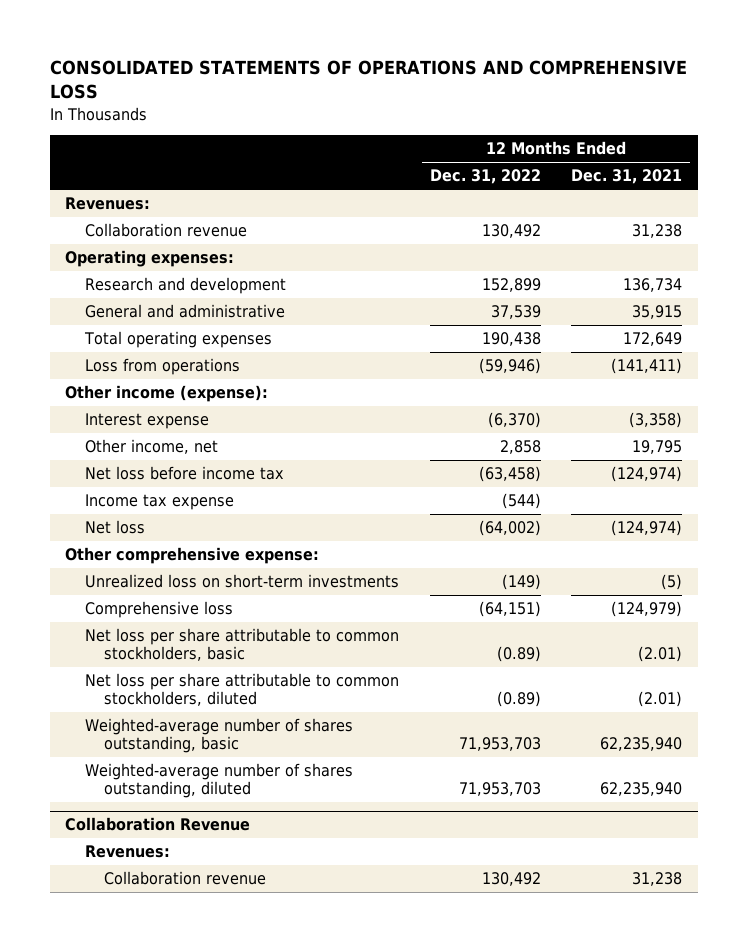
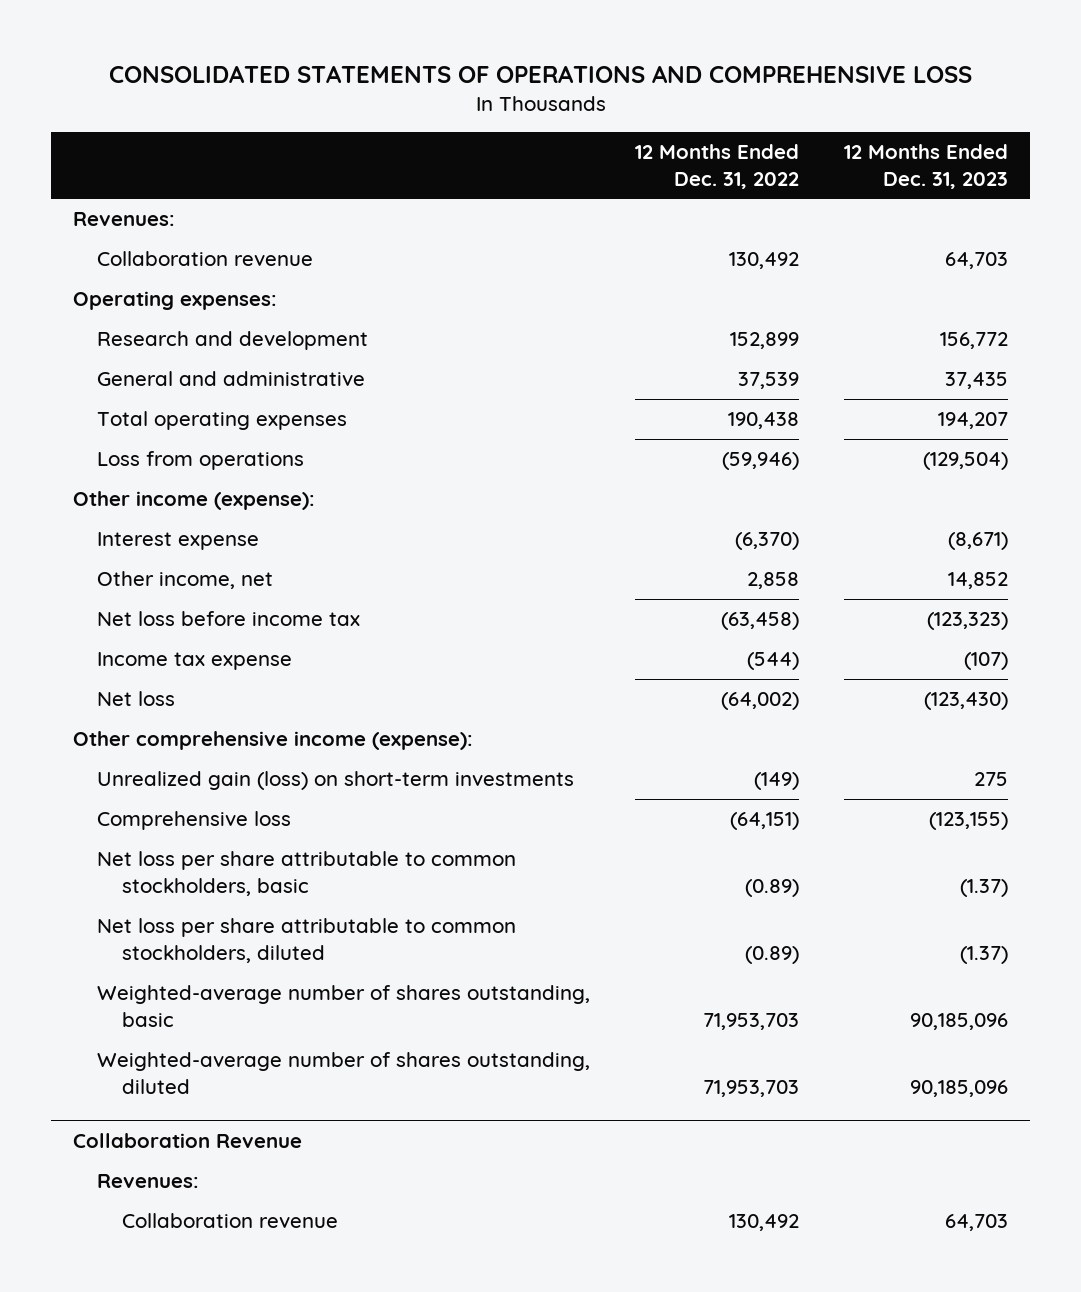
[571,169,683,185] Dec. 31, 2021 -> none
none -> [844,143,1009,189] 12 Months Ended Dec. 31, 2023
[65,547,320,565] Other comprehensive expense: -> [73,731,474,751] Other comprehensive income (expense):
[84,574,399,589] Unrealized loss on short-term investments -> [97,771,575,791] Unrealized gain (loss) on short-term investments

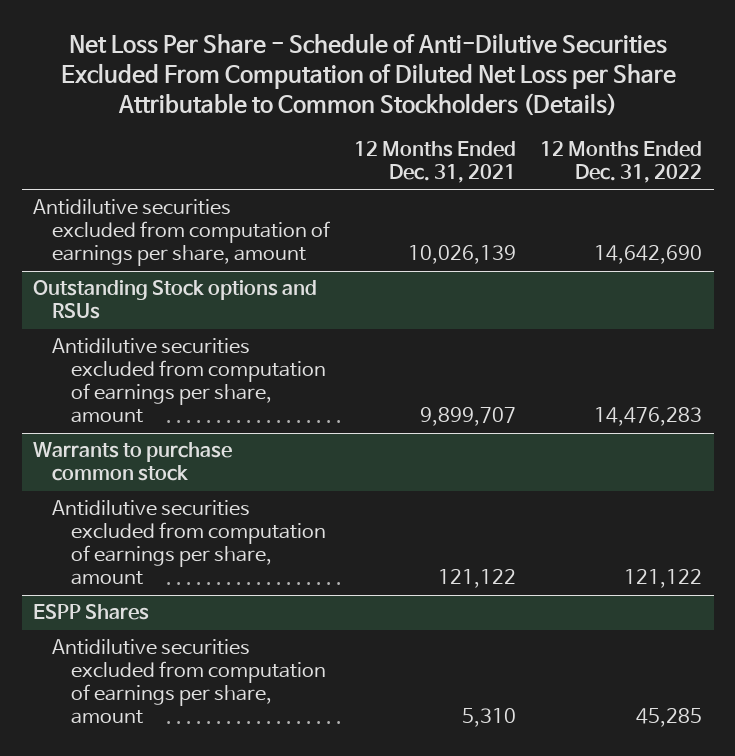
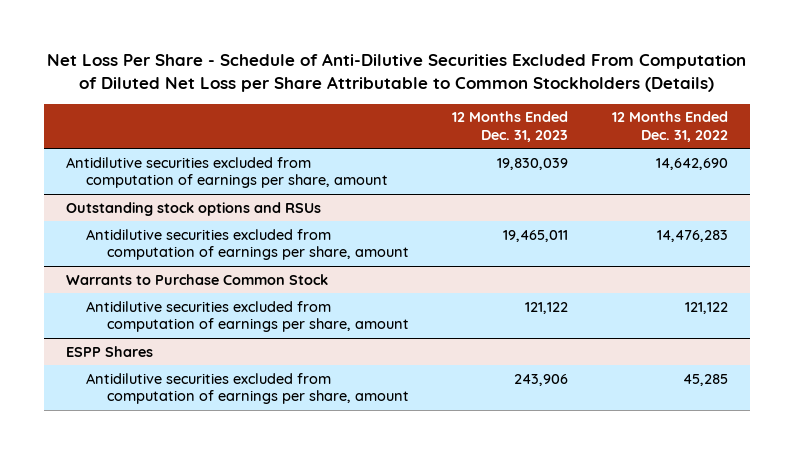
[354,141,517,183] 12 Months Ended Dec. 31, 2021 -> none
none -> [452,111,569,142] 12 Months Ended Dec. 31, 2023
[33,280,318,320] Outstanding Stock options and RSUs -> [65,201,321,216] Outstanding stock options and RSUs
[33,442,233,482] Warrants to purchase common stock -> [65,273,328,285] Warrants to Purchase Common Stock

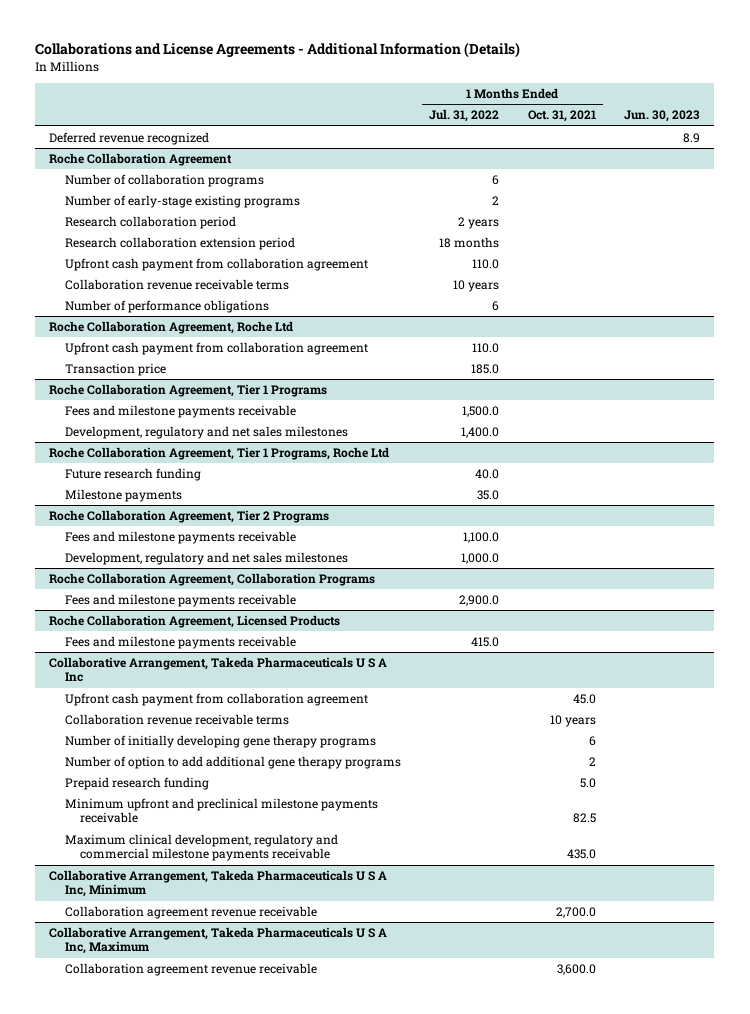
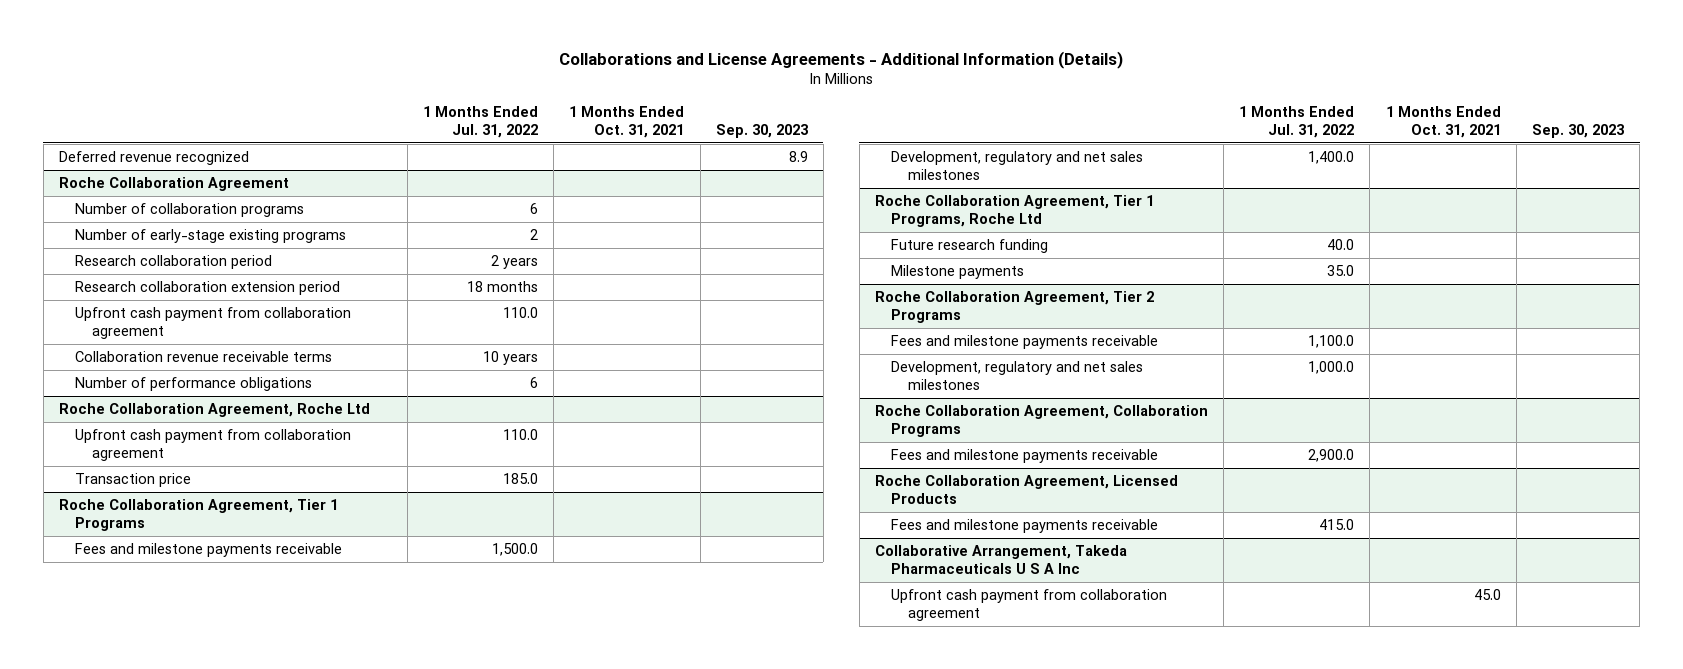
[624,110,701,123] Jun. 30, 2023 -> none
none -> [715,123,808,138] Sep. 30, 2023
[64,714,289,726] Collaboration revenue receivable terms -> none
[64,735,376,749] Number of initially developing gene therapy programs -> none
[64,756,401,770] Number of option to add additional gene therapy programs -> none
[64,777,209,791] Prepaid research funding -> none
[64,798,378,824] Minimum upfront and preclinical milestone payments receivable -> none
[64,834,338,862] Maximum clinical development, regulatory and commercial milestone payments receivable -> none
[49,870,388,898] Collaborative Arrangement, Takeda Pharmaceuticals U S A Inc, Minimum -> none
[64,906,317,920] Collaboration agreement revenue receivable -> none
[49,927,388,955] Collaborative Arrangement, Takeda Pharmaceuticals U S A Inc, Maximum -> none
[64,963,317,977] Collaboration agreement revenue receivable -> none

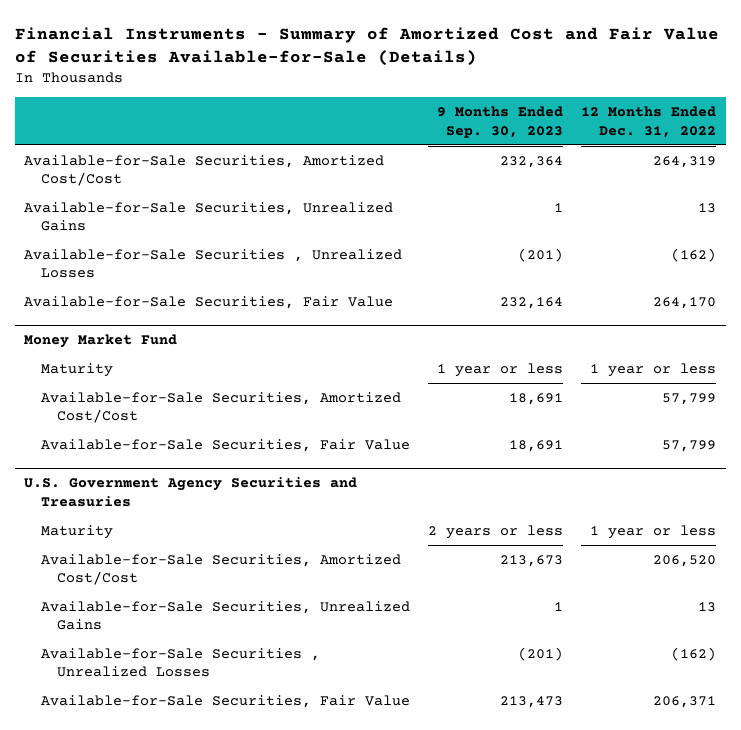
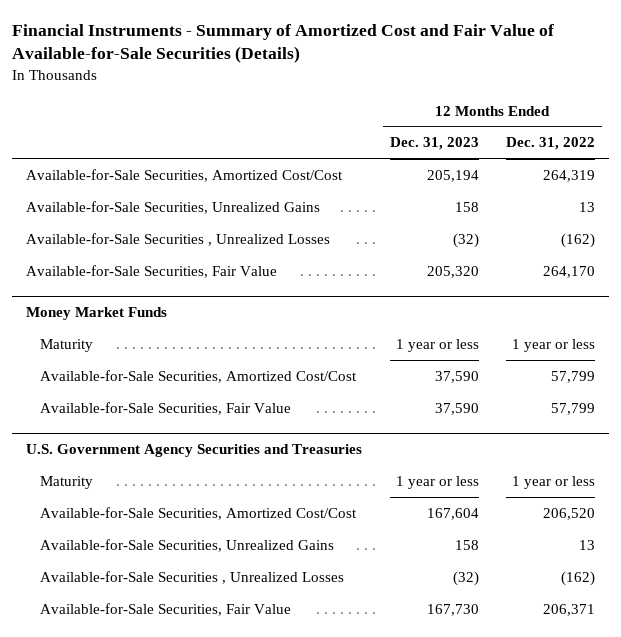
[15,26,720,66] Financial Instruments - Summary of Amortized Cost and Fair Value of Securities Available-for-Sale (Details) -> [12,23,555,64] Financial Instruments - Summary of Amortized Cost and Fair Value of Available-for-Sale Securities (Details)
[436,105,563,138] 9 Months Ended Sep. 30, 2023 -> none
none -> [389,137,479,151] Dec. 31, 2023
[24,334,178,349] Money Market Fund -> [26,307,168,321] Money Market Funds

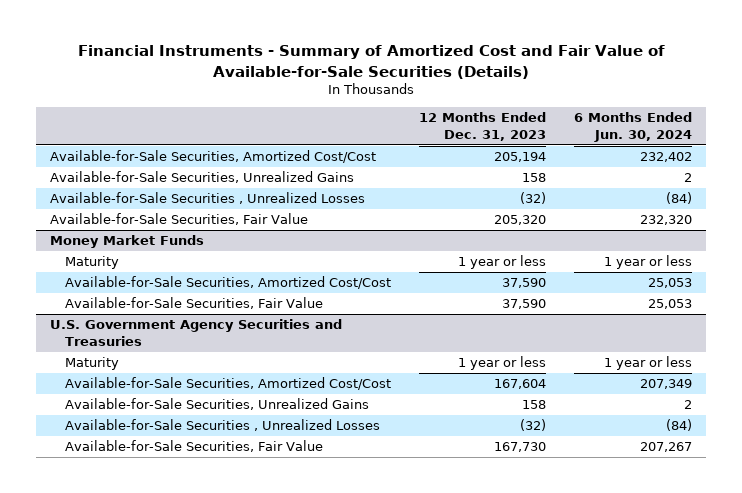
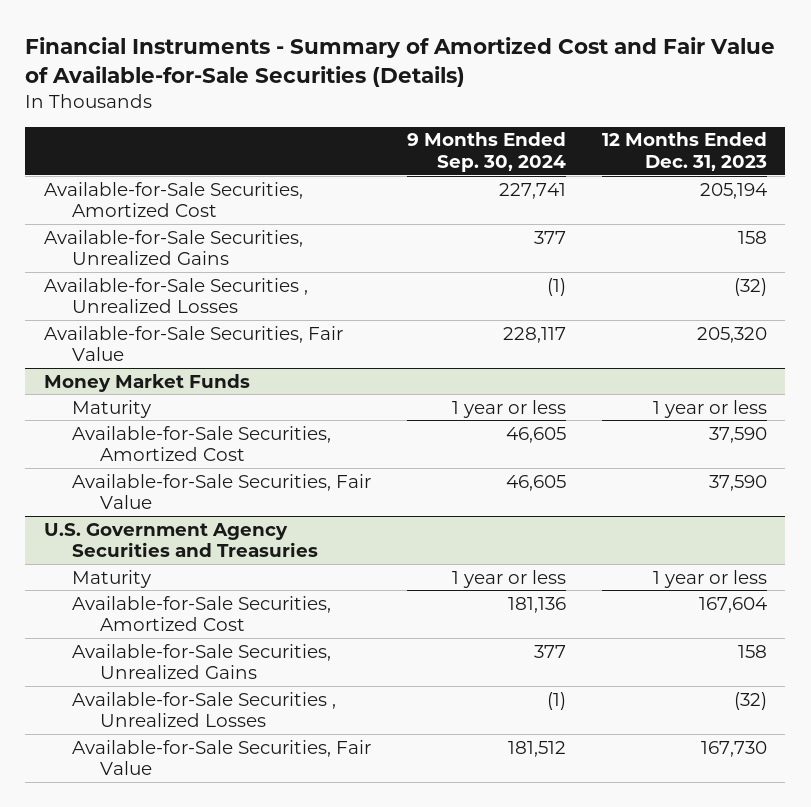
[573,112,692,142] 6 Months Ended Jun. 30, 2024 -> none
none -> [406,132,566,173] 9 Months Ended Sep. 30, 2024
[50,150,377,164] Available-for-Sale Securities, Amortized Cost/Cost -> [43,181,303,218] Available-for-Sale Securities, Amortized Cost
[65,276,392,290] Available-for-Sale Securities, Amortized Cost/Cost -> [71,425,331,462] Available-for-Sale Securities, Amortized Cost
[65,377,392,391] Available-for-Sale Securities, Amortized Cost/Cost -> [71,595,331,632] Available-for-Sale Securities, Amortized Cost

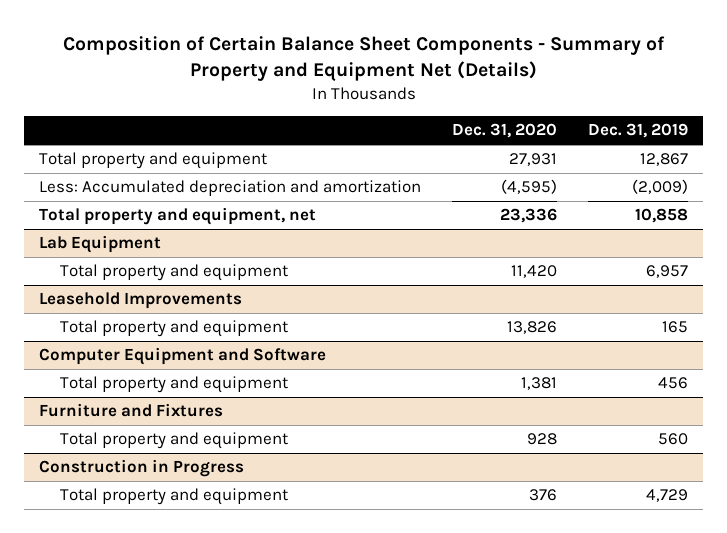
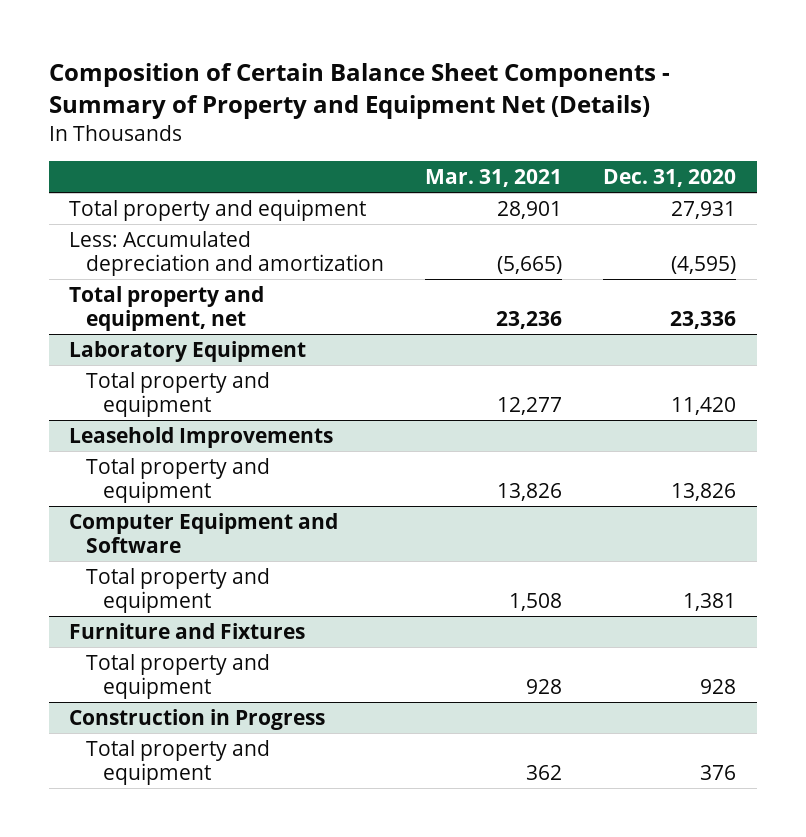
[587,123,688,139] Dec. 31, 2019 -> none
none -> [425,169,563,188] Mar. 31, 2021
[39,235,162,254] Lab Equipment -> [69,340,307,362] Laboratory Equipment

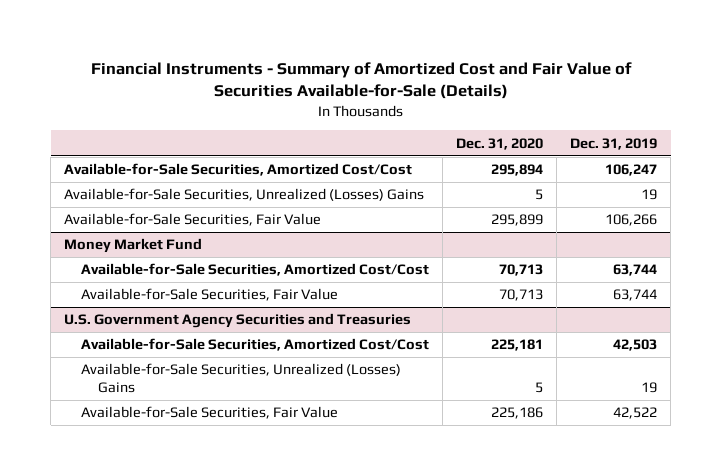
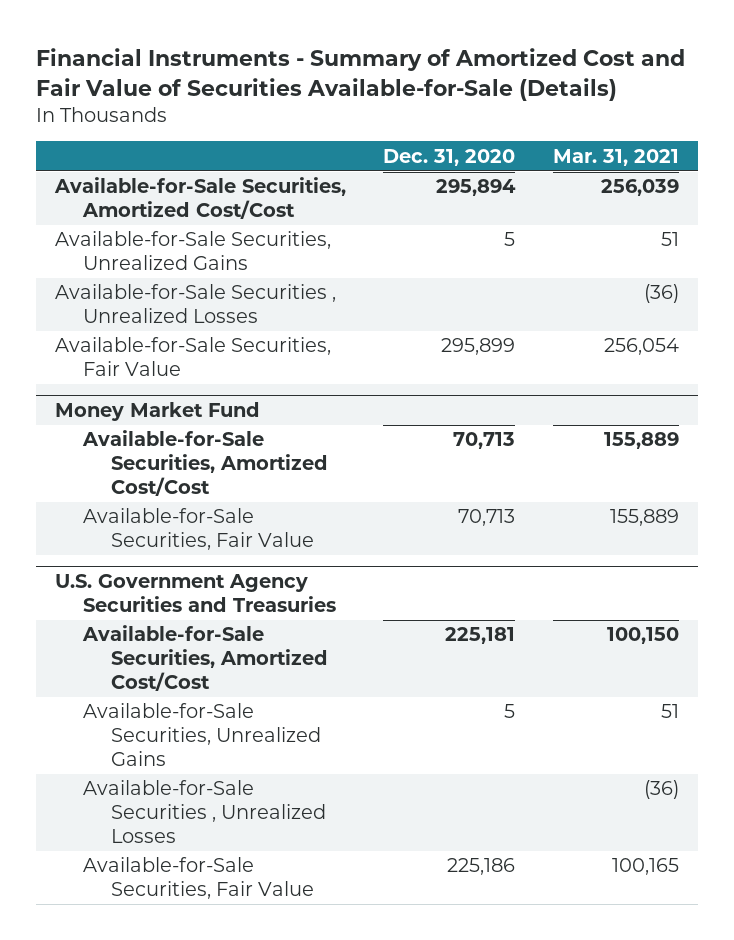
[570,137,658,150] Dec. 31, 2019 -> none
none -> [552,148,679,166] Mar. 31, 2021
[64,188,425,202] Available-for-Sale Securities, Unrealized (Losses) Gains -> [54,231,331,271] Available-for-Sale Securities, Unrealized Gains
none -> [54,284,336,324] Available-for-Sale Securities , Unrealized Losses
[81,363,402,393] Available-for-Sale Securities, Unrealized (Losses) Gains -> [82,703,321,766] Available-for-Sale Securities, Unrealized Gains
none -> [82,780,326,843] Available-for-Sale Securities , Unrealized Losses

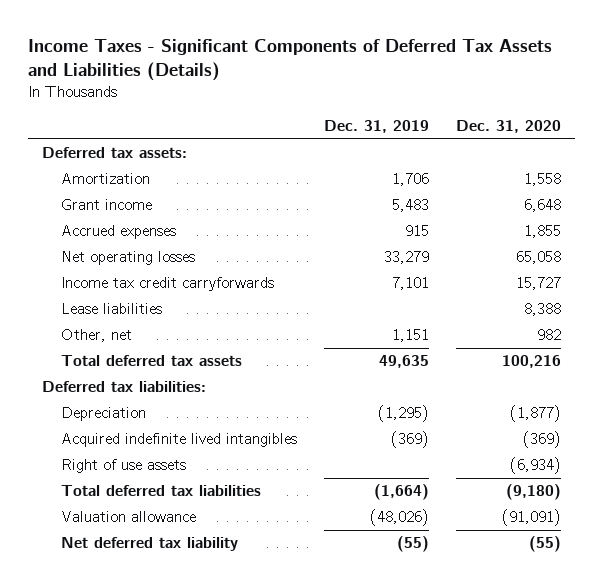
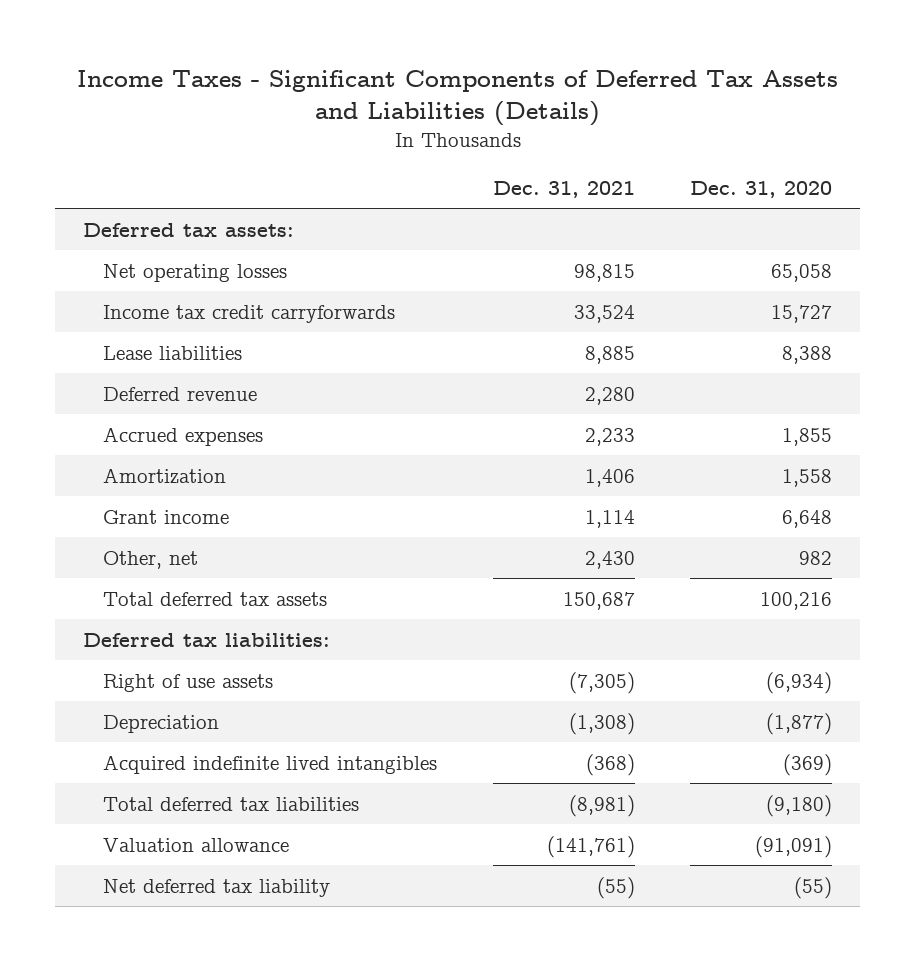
[323,119,429,133] Dec. 31, 2019 -> none
none -> [492,180,635,198] Dec. 31, 2021
none -> [102,386,257,401] Deferred revenue
[60,225,176,240] Accrued expenses -> [102,426,263,446] Accrued expenses
[60,173,150,185] Amortization -> [102,467,226,484] Amortization
[60,199,152,211] Grant income -> [102,509,229,524] Grant income
[60,459,186,474] Right of use assets -> [102,673,273,692] Right of use assets

